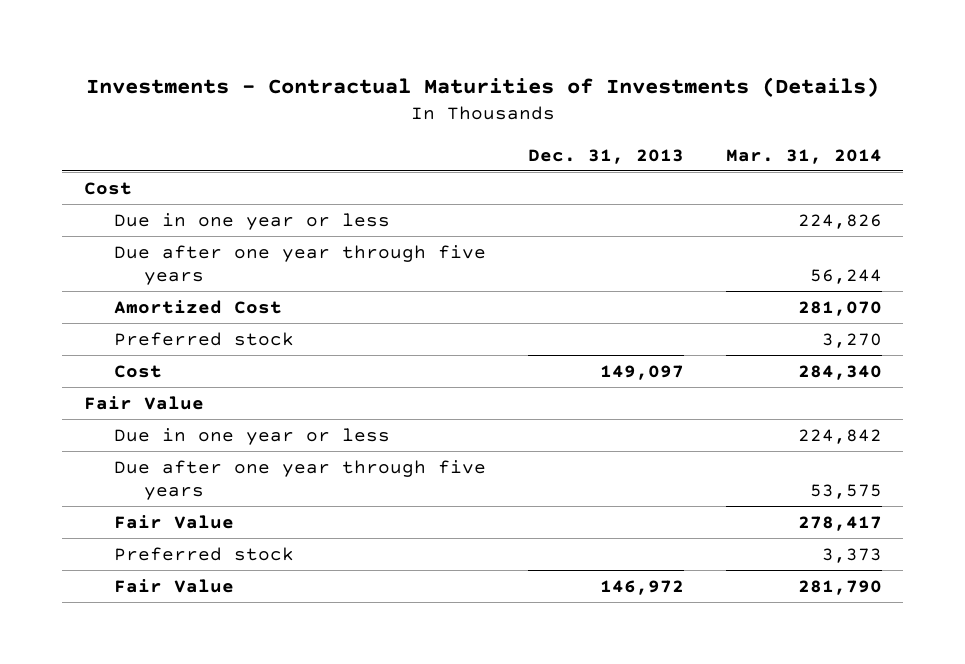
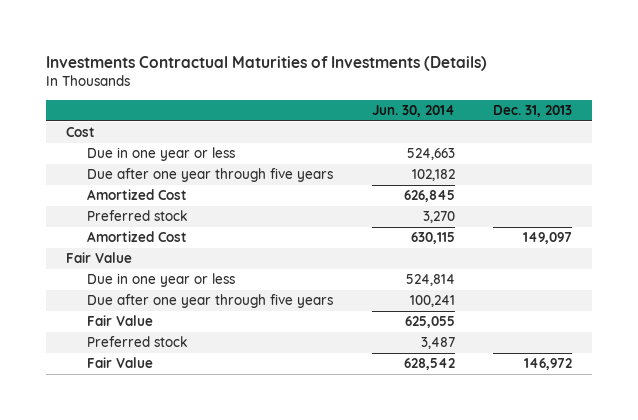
[85,76,879,97] Investments - Contractual Maturities of Investments (Details) -> [46,55,488,71] Investments Contractual Maturities of Investments (Details)
[725,148,882,164] Mar. 31, 2014 -> none
none -> [371,105,455,118] Jun. 30, 2014
[113,364,162,378] Cost -> [87,231,188,243] Amortized Cost

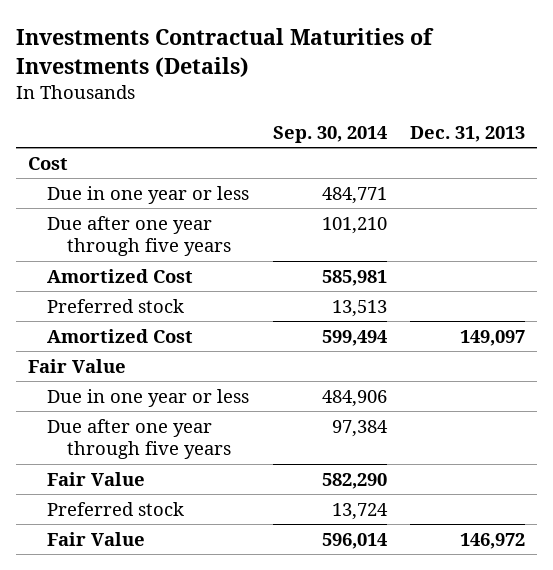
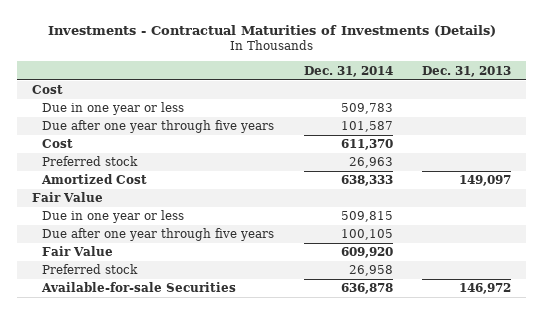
[16,27,435,77] Investments Contractual Maturities of Investments (Details) -> [47,24,496,37] Investments - Contractual Maturities of Investments (Details)
[272,125,387,143] Sep. 30, 2014 -> none
none -> [303,65,393,77] Dec. 31, 2014
[47,268,194,283] Amortized Cost -> [41,139,73,149] Cost
[47,531,146,546] Fair Value -> [40,282,236,293] Available-for-sale Securities

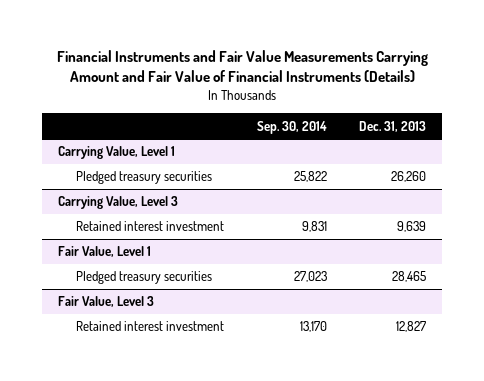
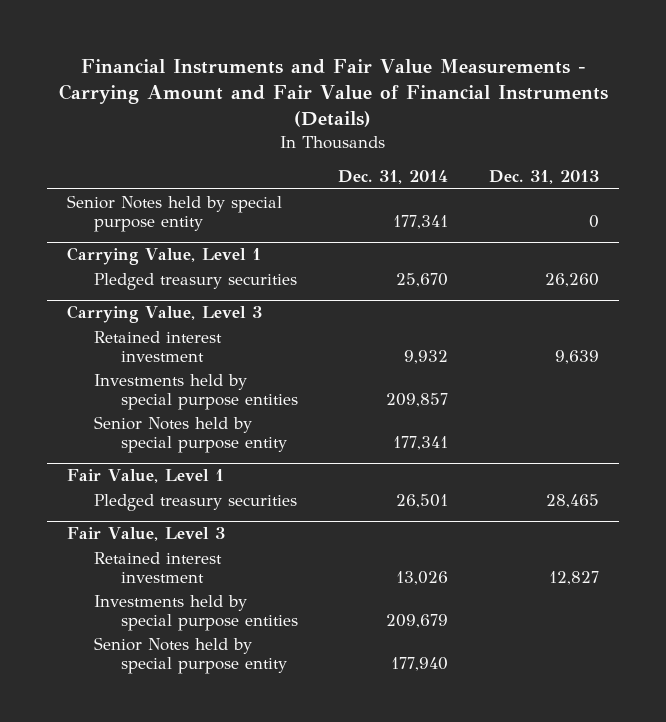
[56,49,428,83] Financial Instruments and Fair Value Measurements Carrying Amount and Fair Value of Financial Instruments (Details) -> [59,58,609,128] Financial Instruments and Fair Value Measurements - Carrying Amount and Fair Value of Financial Instruments (Details)
[256,120,327,134] Sep. 30, 2014 -> none
none -> [338,170,449,185] Dec. 31, 2014
none -> [67,194,283,233] Senior Notes held by special purpose entity
none -> [93,373,298,411] Investments held by special purpose entities
none -> [93,415,287,454] Senior Notes held by special purpose entity
none -> [93,594,298,632] Investments held by special purpose entities
none -> [93,636,287,675] Senior Notes held by special purpose entity

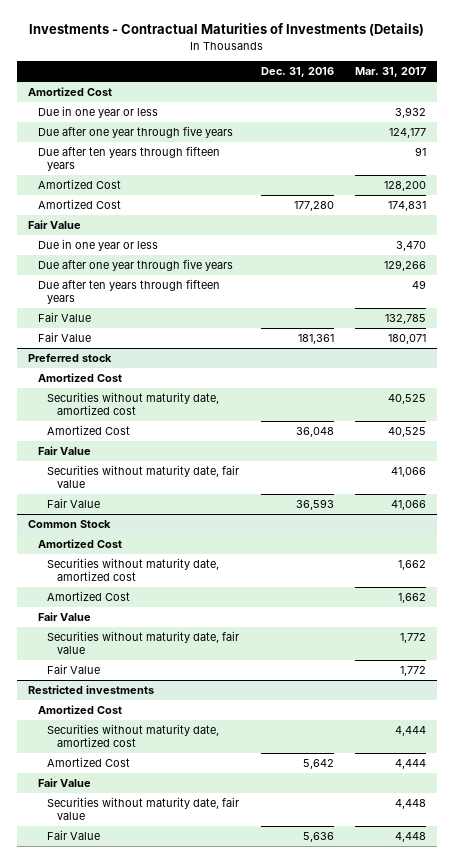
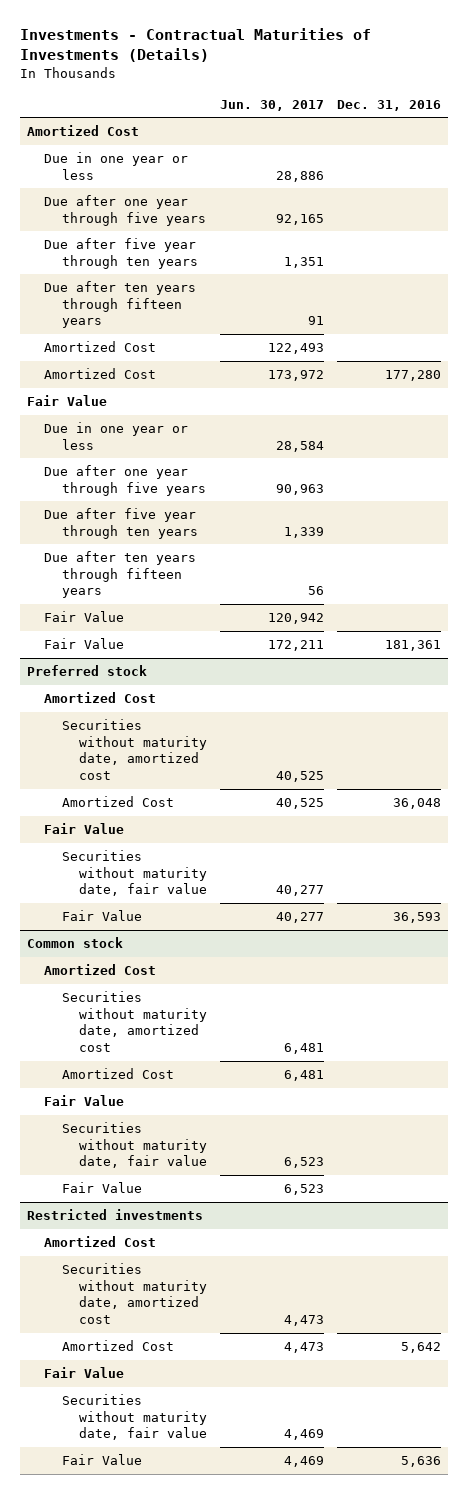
[355,66,427,77] Mar. 31, 2017 -> none
none -> [219,99,324,111] Jun. 30, 2017
none -> [44,237,198,269] Due after five year through ten years
none -> [44,507,198,539] Due after five year through ten years
[27,520,111,529] Common Stock -> [26,936,123,948] Common stock

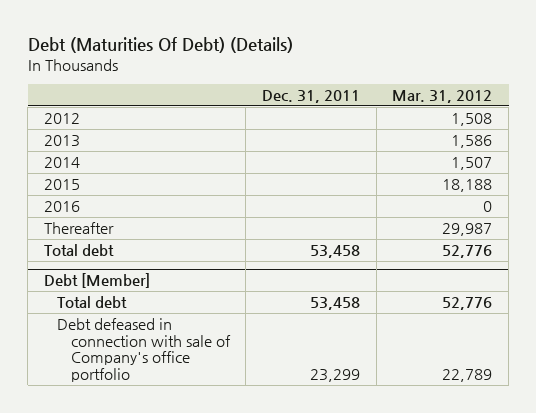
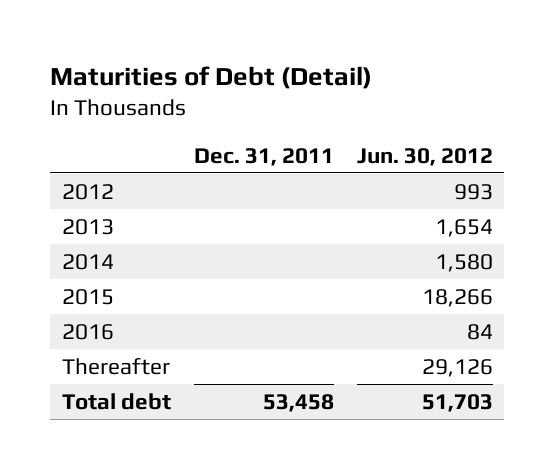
[27,37,293,54] Debt (Maturities Of Debt) (Details) -> [50,66,373,90] Maturities of Debt (Detail)
[392,89,493,103] Mar. 31, 2012 -> none
none -> [356,147,493,166] Jun. 30, 2012
[44,273,151,289] Debt [Member] -> none
[57,295,128,308] Total debt -> none
[57,317,231,383] Debt defeased in connection with sale of Company's office portfolio -> none

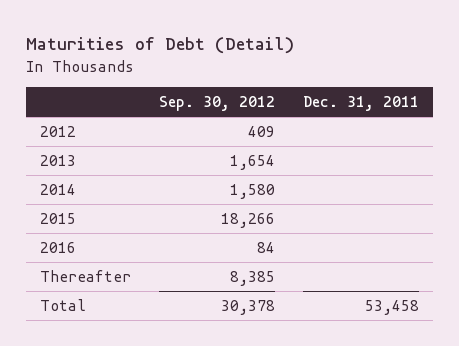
[356,147,493,166] Jun. 30, 2012 -> none
none -> [159,96,276,112] Sep. 30, 2012
[61,392,171,410] Total debt -> [40,298,87,311] Total

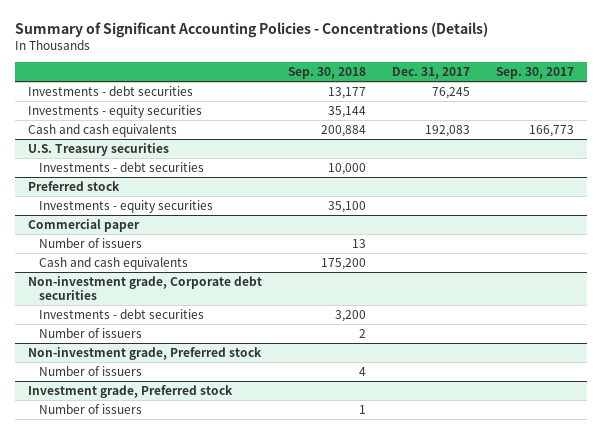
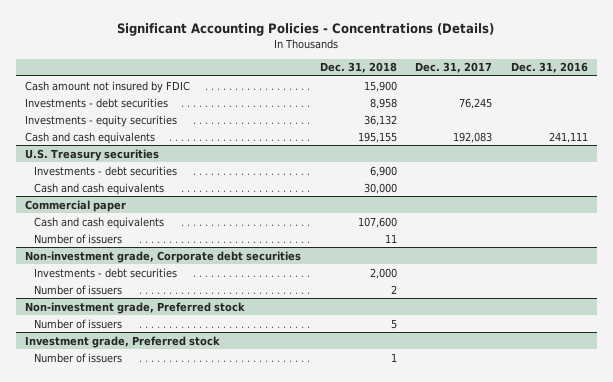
[15,21,489,38] Summary of Significant Accounting Policies - Concentrations (Details) -> [117,22,495,36] Significant Accounting Policies - Concentrations (Details)
[287,66,366,79] Sep. 30, 2018 -> none
[495,66,574,79] Sep. 30, 2017 -> none
none -> [319,62,397,74] Dec. 31, 2018
none -> [510,62,588,74] Dec. 31, 2016
none -> [25,80,191,93] Cash amount not insured by FDIC
[28,181,121,192] Preferred stock -> none
[38,200,213,214] Investments - equity securities -> none
none -> [33,182,164,195] Cash and cash equivalents
[38,238,142,249] Number of issuers -> [33,233,122,244] Number of issuers

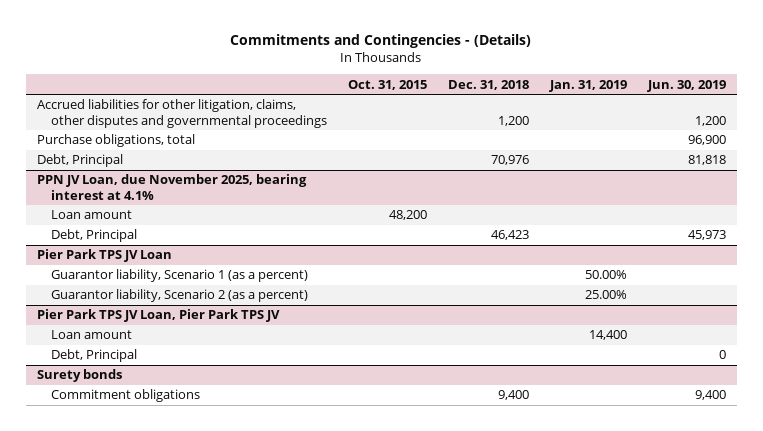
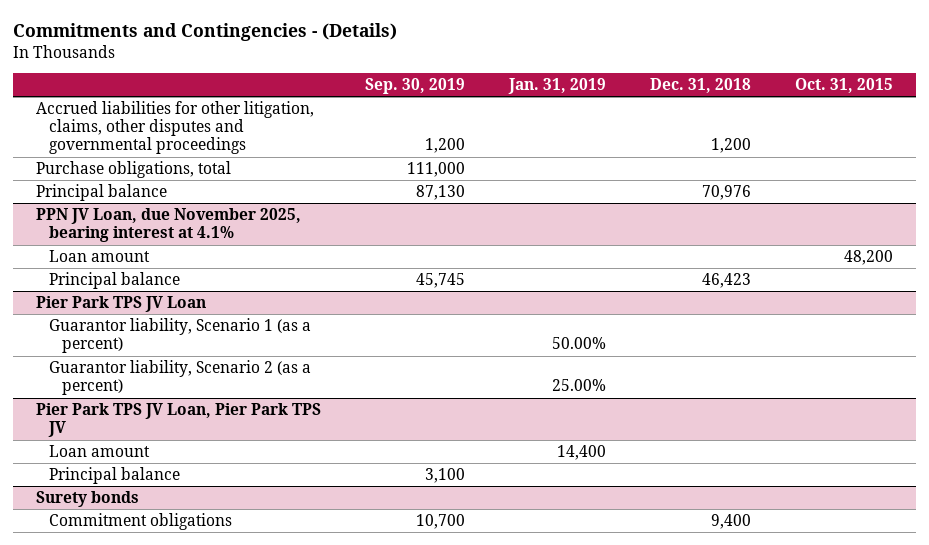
[647,79,727,92] Jun. 30, 2019 -> none
none -> [364,78,465,95] Sep. 30, 2019
[36,154,123,168] Debt, Principal -> [35,184,167,202] Principal balance
[50,229,137,243] Debt, Principal -> [48,272,180,290] Principal balance
[50,349,137,363] Debt, Principal -> [48,467,180,485] Principal balance

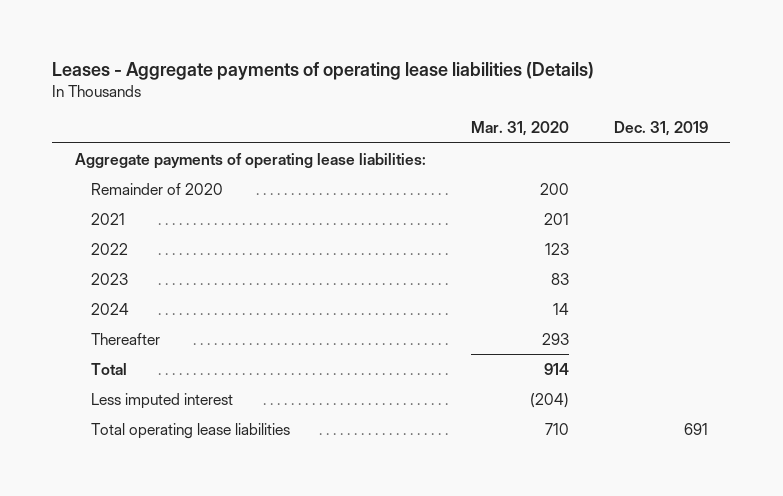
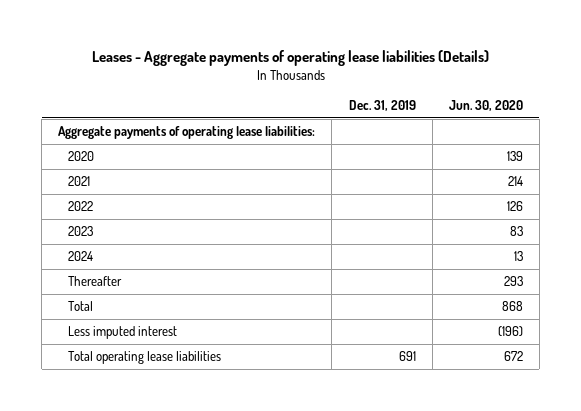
[470,121,569,137] Mar. 31, 2020 -> none
none -> [448,100,523,112] Jun. 30, 2020
[91,182,224,195] Remainder of 2020 -> [67,151,94,162] 2020

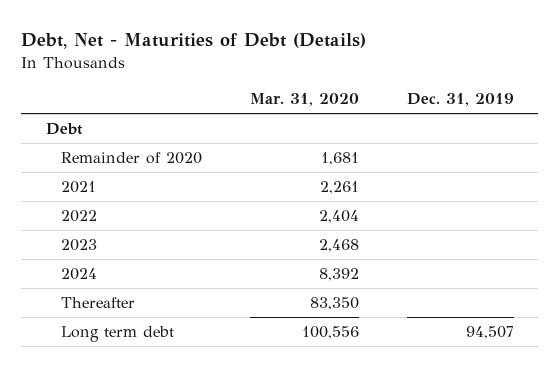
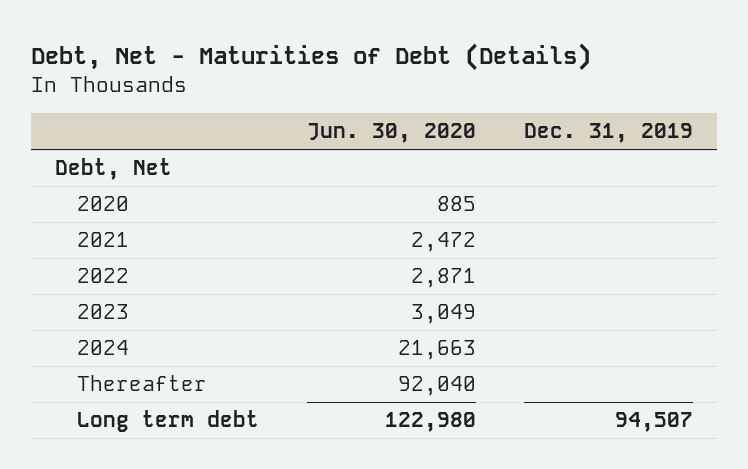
[250,93,360,107] Mar. 31, 2020 -> none
none -> [306,123,476,144] Jun. 30, 2020
[45,123,83,136] Debt -> [55,158,173,181] Debt, Net
[60,152,202,165] Remainder of 2020 -> [77,196,130,212] 2020

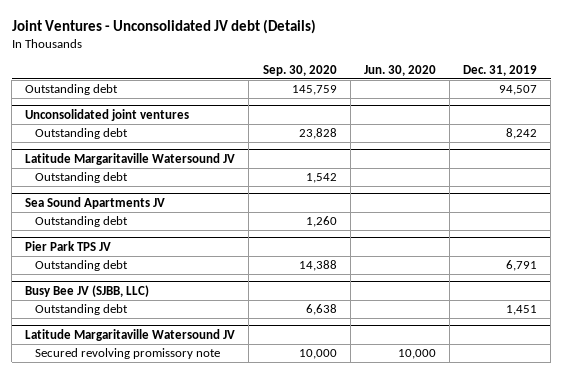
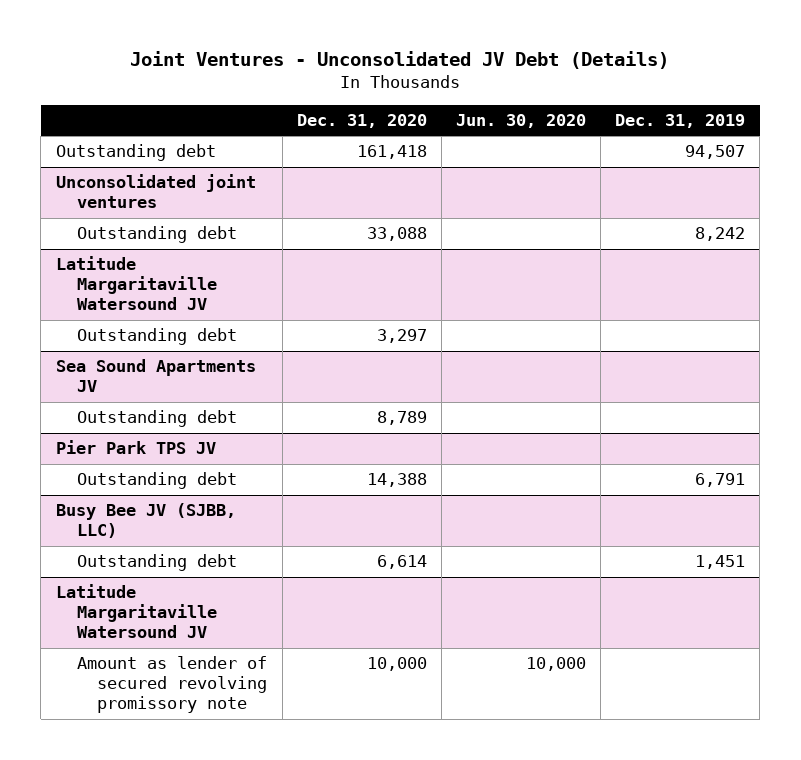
[11,18,316,34] Joint Ventures - Unconsolidated JV debt (Details) -> [130,51,670,70] Joint Ventures - Unconsolidated JV Debt (Details)
[262,64,337,76] Sep. 30, 2020 -> none
none -> [296,113,427,128] Dec. 31, 2020
[35,348,221,360] Secured revolving promissory note -> [76,656,268,714] Amount as lender of secured revolving promissory note

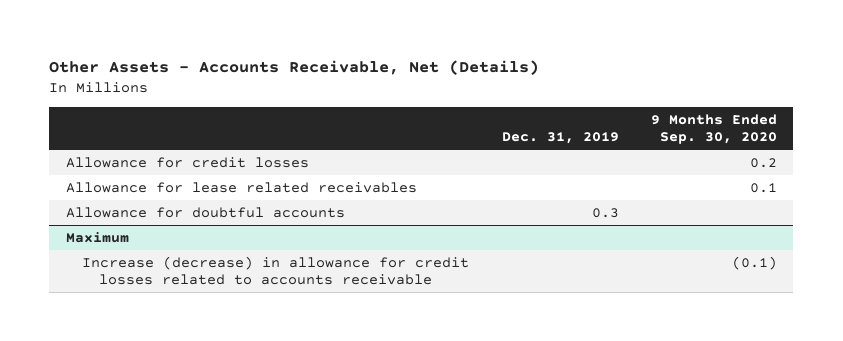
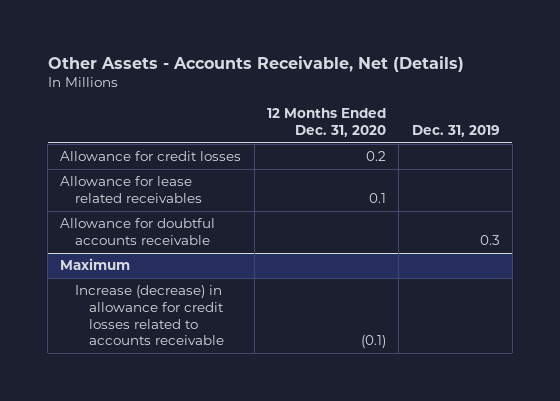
[651,113,778,145] 9 Months Ended Sep. 30, 2020 -> none
none -> [266,108,386,138] 12 Months Ended Dec. 31, 2020
[65,206,345,218] Allowance for doubtful accounts -> [60,218,216,245] Allowance for doubtful accounts receivable

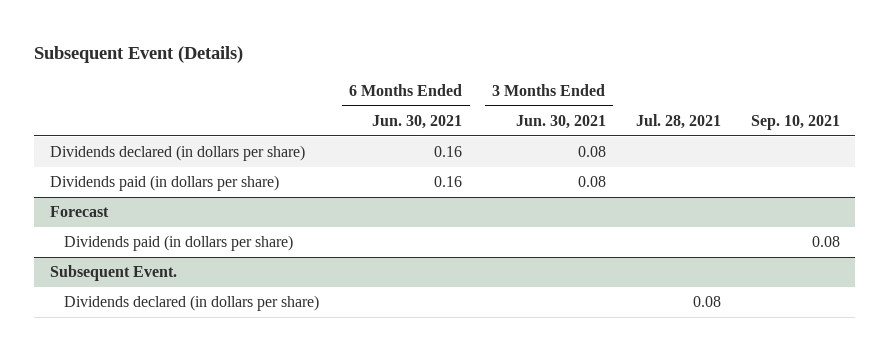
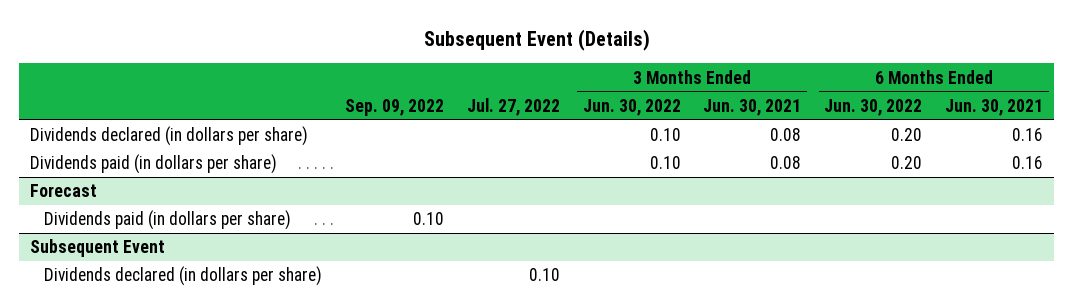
[635,113,721,129] Jul. 28, 2021 -> none
[750,114,840,130] Sep. 10, 2021 -> none
none -> [345,98,445,116] Sep. 09, 2022
none -> [466,97,560,116] Jul. 27, 2022
none -> [582,98,681,116] Jun. 30, 2022
none -> [824,98,923,116] Jun. 30, 2022
[49,265,177,282] Subsequent Event. -> [30,239,166,258] Subsequent Event

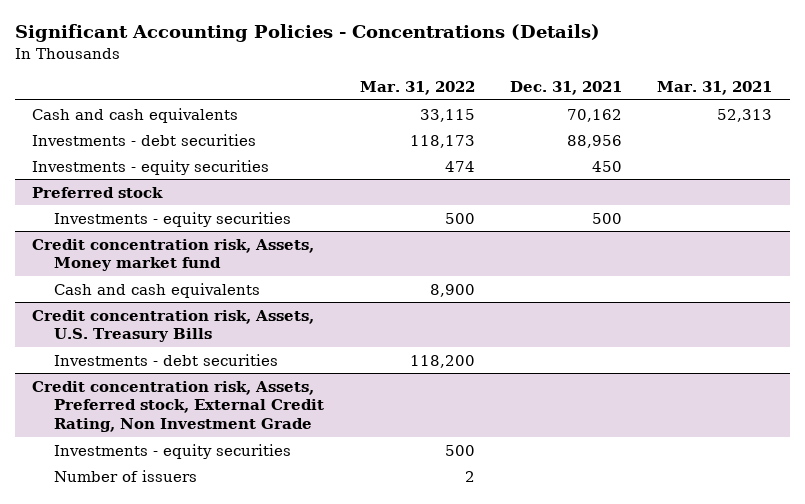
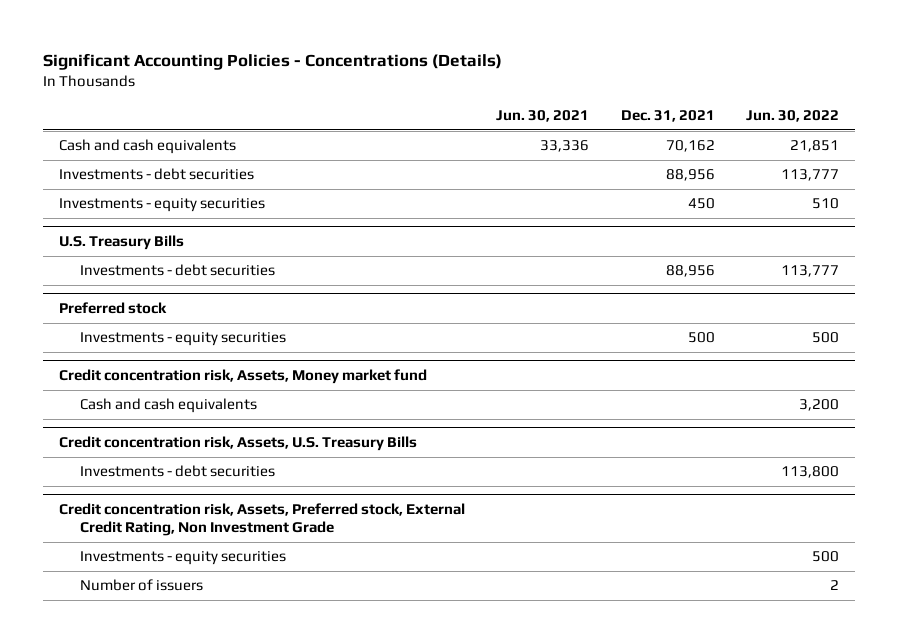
[359,81,475,96] Mar. 31, 2022 -> none
[657,81,773,96] Mar. 31, 2021 -> none
none -> [496,110,590,123] Jun. 30, 2021
none -> [746,110,840,123] Jun. 30, 2022
none -> [58,235,184,251] U.S. Treasury Bills
none -> [79,264,275,277] Investments - debt securities

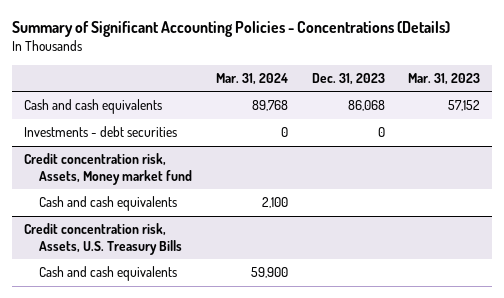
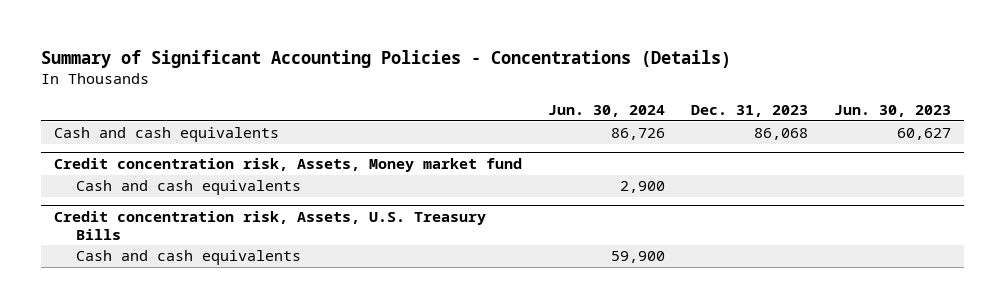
[216,72,289,85] Mar. 31, 2024 -> none
[408,72,481,85] Mar. 31, 2023 -> none
none -> [547,105,665,118] Jun. 30, 2024
none -> [834,105,952,118] Jun. 30, 2023
[24,126,178,138] Investments - debt securities -> none

